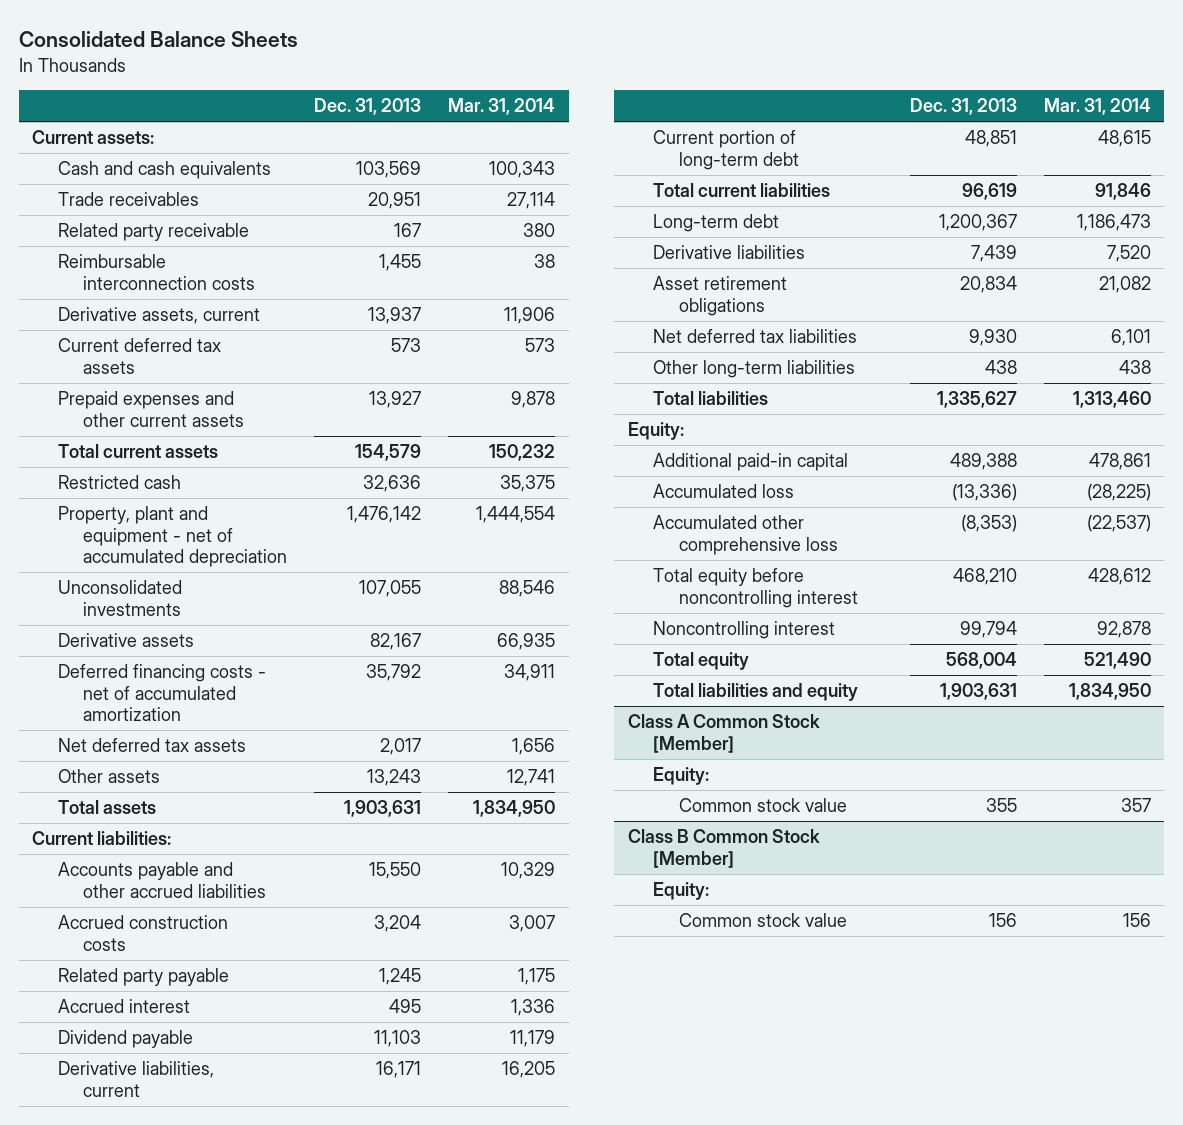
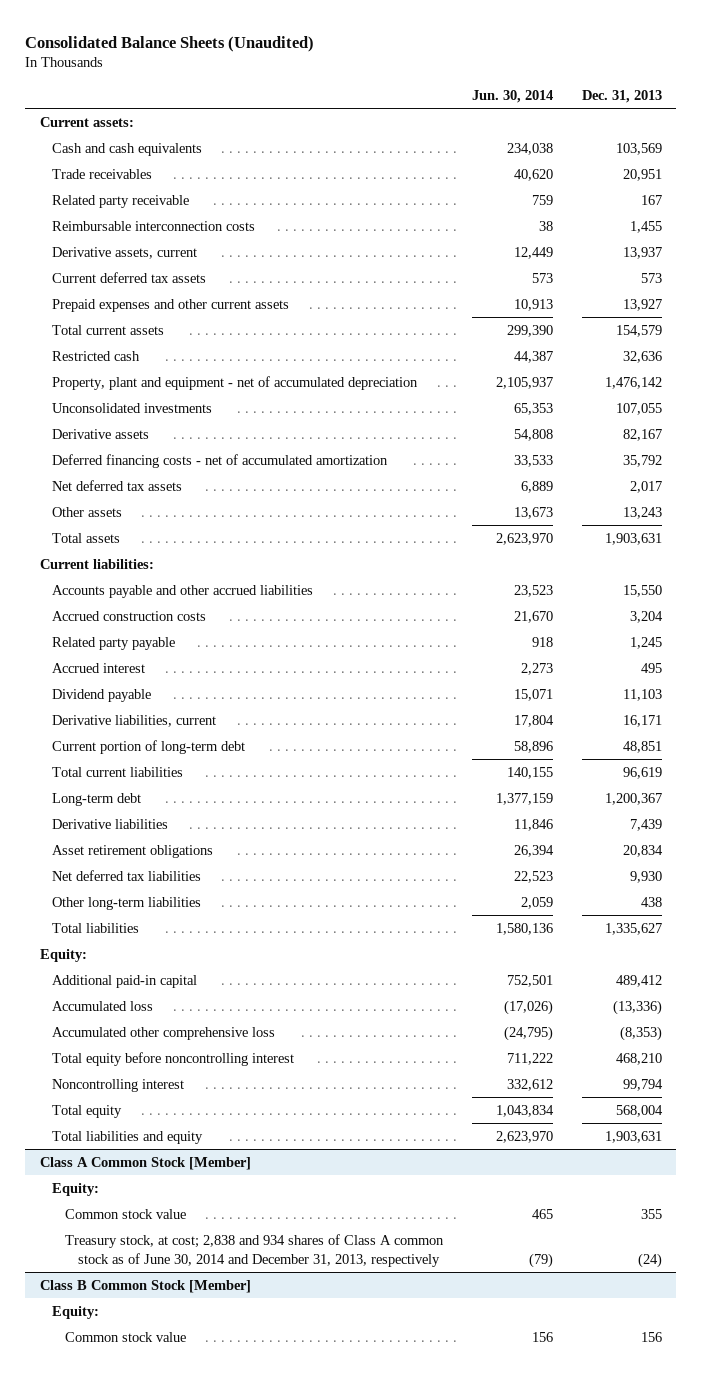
[18,31,298,48] Consolidated Balance Sheets -> [25,35,315,52] Consolidated Balance Sheets (Unaudited)
[448,98,556,116] Mar. 31, 2014 -> none
none -> [471,89,553,103] Jun. 30, 2014
[949,453,1017,471] 489,388 -> [615,974,662,987] 489,412
none -> [64,1233,444,1267] Treasury stock, at cost; 2,838 and 934 shares of Class A common stock as of June 30, 2014 and December 31, 2013, respectively

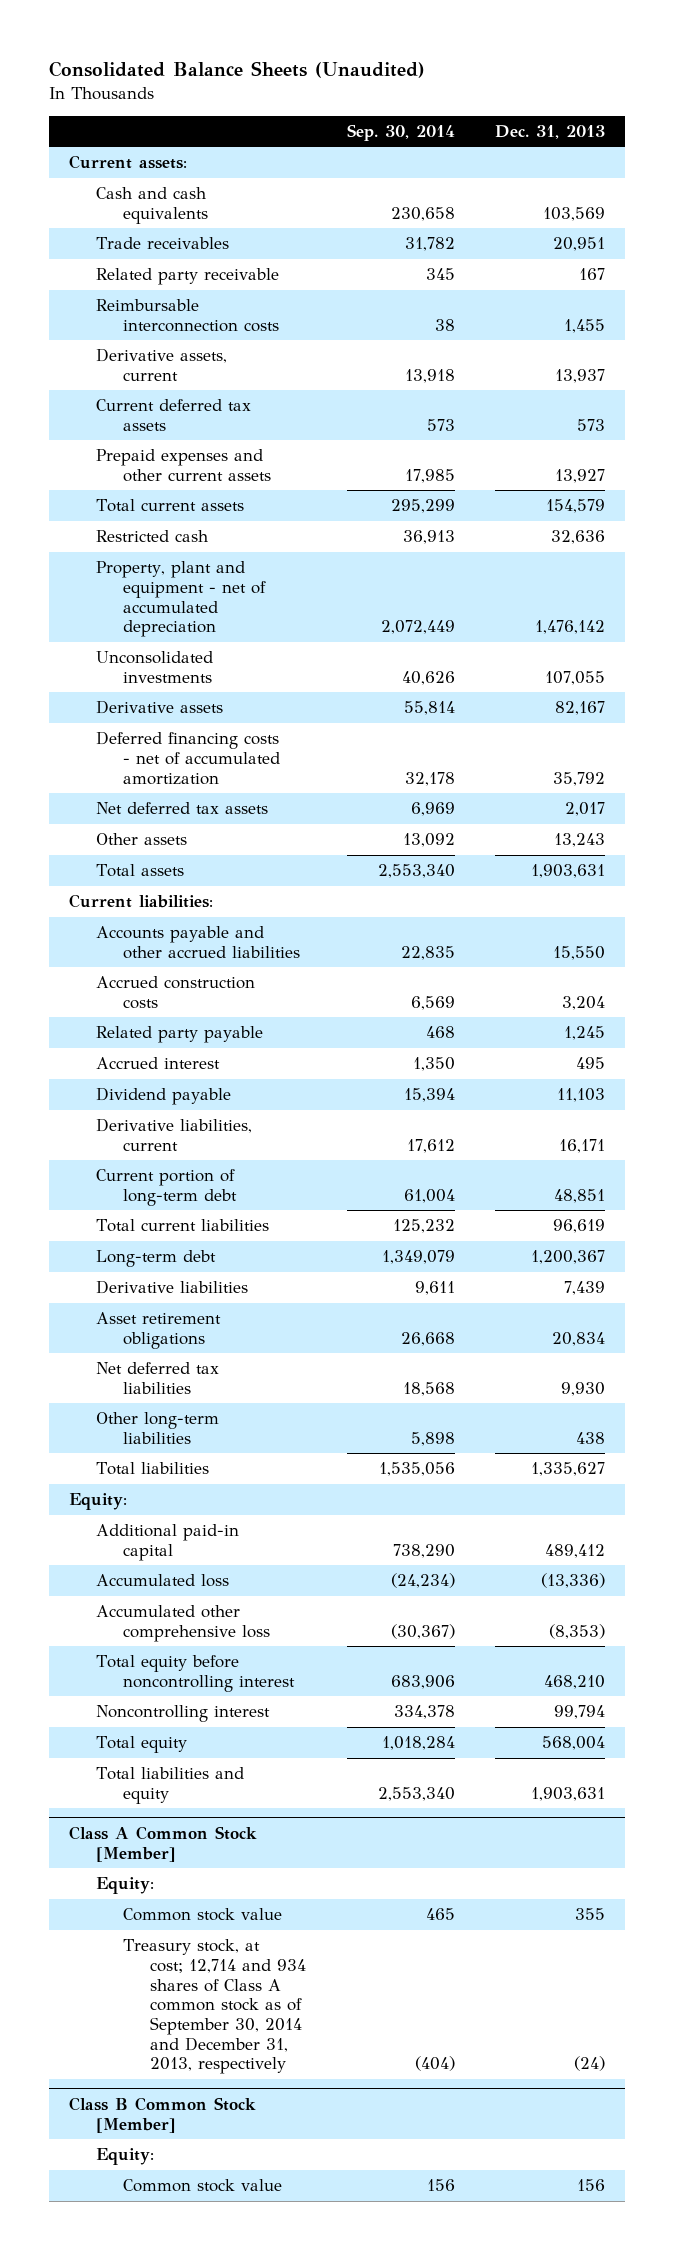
[471,89,553,103] Jun. 30, 2014 -> none
none -> [346,123,455,141] Sep. 30, 2014
[64,1233,444,1267] Treasury stock, at cost; 2,838 and 934 shares of Class A common stock as of June 30, 2014 and December 31, 2013, respectively -> [123,1939,307,2075] Treasury stock, at cost; 12,714 and 934 shares of Class A common stock as of September 30, 2014 and December 31, 2013, respectively

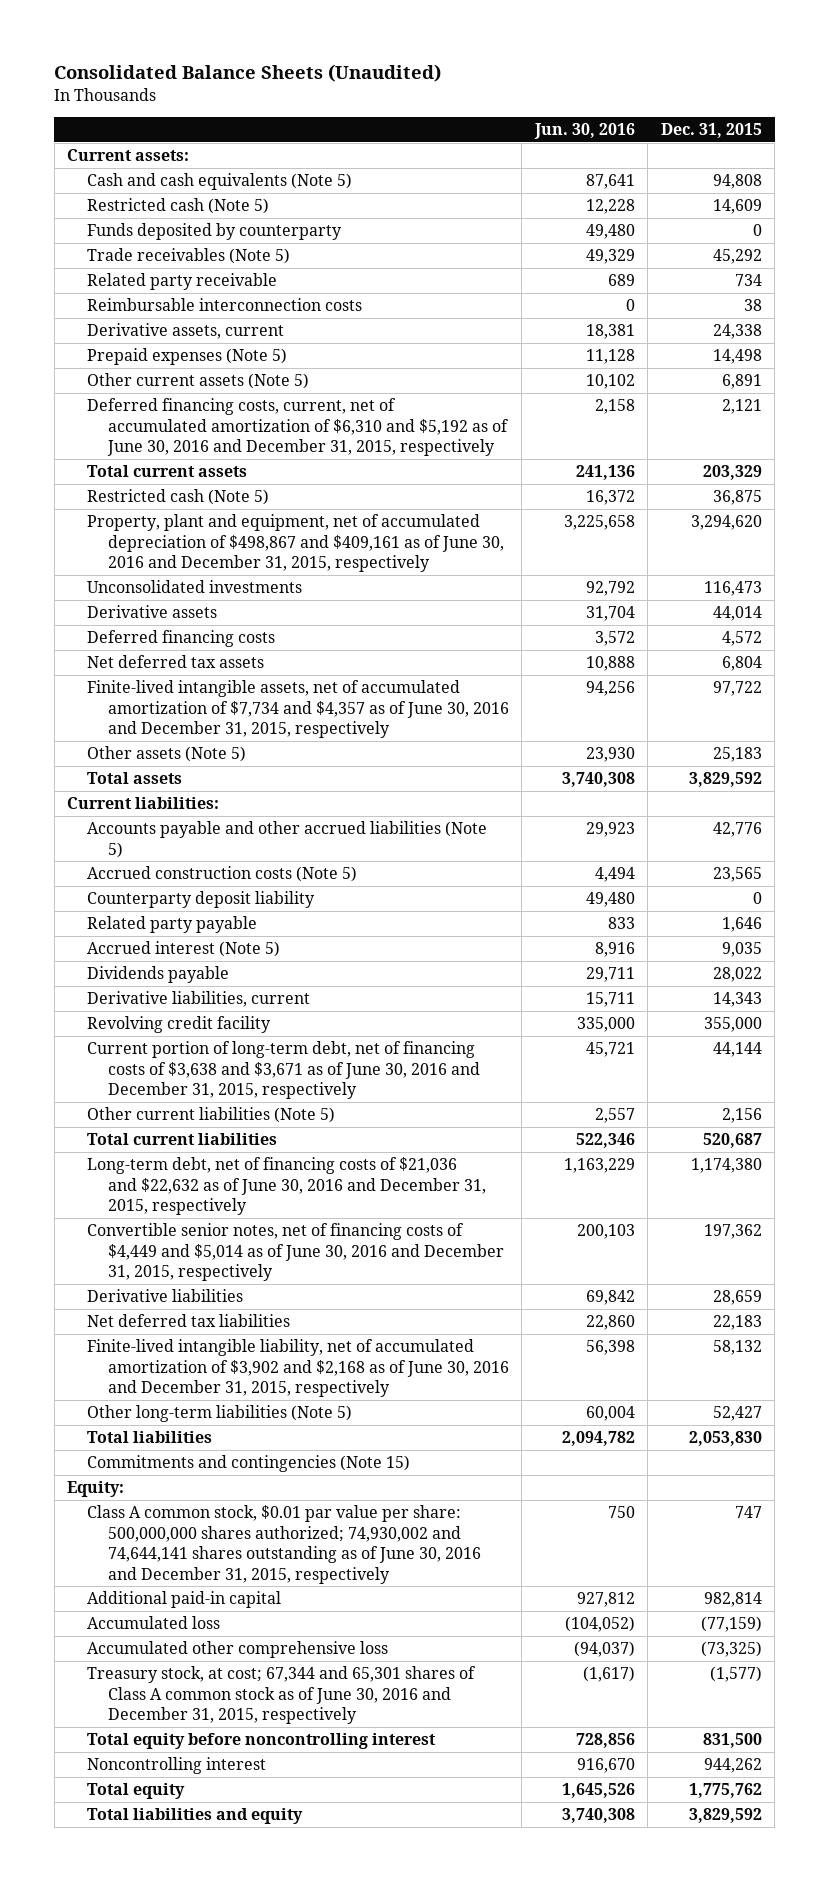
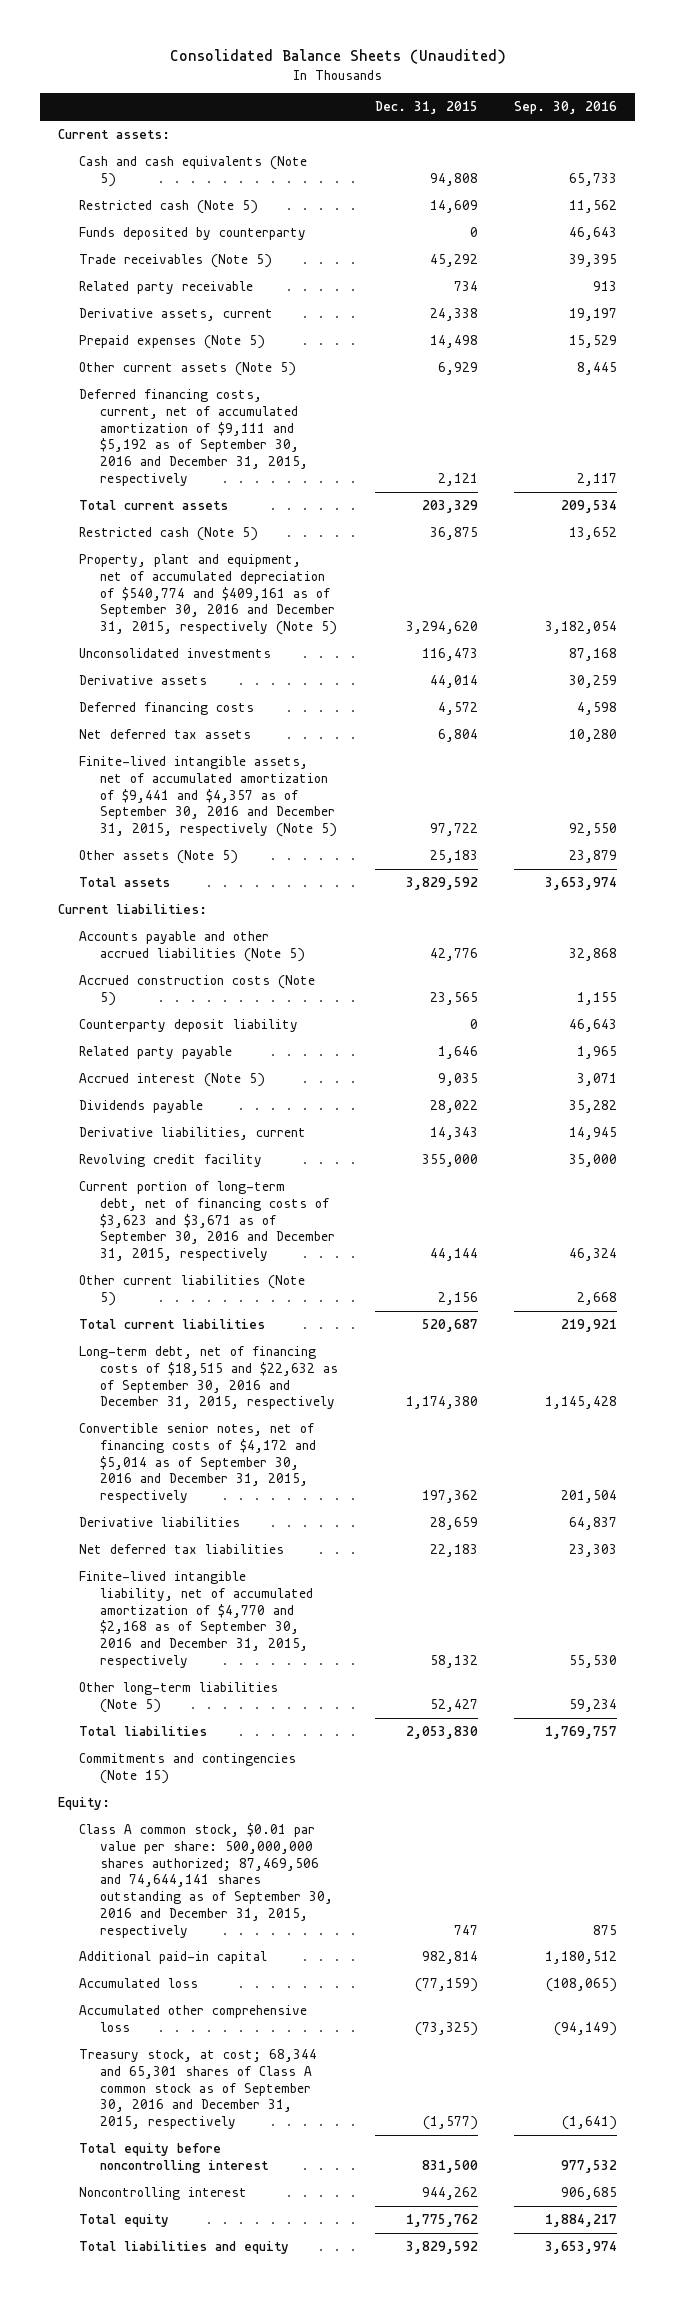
[533,123,635,140] Jun. 30, 2016 -> none
none -> [514,101,618,115] Sep. 30, 2016
[87,298,363,312] Reimbursable interconnection costs -> none
[721,374,762,390] 6,891 -> [437,362,478,376] 6,929
[87,398,509,457] Deferred financing costs, current, net of accumulated amortization of $6,310 and $5,192 as of June 30, 2016 and December 31, 2015, respectively -> [79,389,309,486] Deferred financing costs, current, net of accumulated amortization of $9,111 and $5,192 as of September 30, 2016 and December 31, 2015, respectively
[87,514,504,573] Property, plant and equipment, net of accumulated depreciation of $498,867 and $409,161 as of June 30, 2016 and December 31, 2015, respectively -> [79,554,338,636] Property, plant and equipment, net of accumulated depreciation of $540,774 and $409,161 as of September 30, 2016 and December 31, 2015, respectively (Note 5)
[87,680,509,739] Finite-lived intangible assets, net of accumulated amortization of $7,734 and $4,357 as of June 30, 2016 and December 31, 2015, respectively -> [79,756,338,838] Finite-lived intangible assets, net of accumulated amortization of $9,441 and $4,357 as of September 30, 2016 and December 31, 2015, respectively (Note 5)
[87,1041,480,1100] Current portion of long-term debt, net of financing costs of $3,638 and $3,671 as of June 30, 2016 and December 31, 2015, respectively -> [79,1181,336,1262] Current portion of long-term debt, net of financing costs of $3,623 and $3,671 as of September 30, 2016 and December 31, 2015, respectively
[87,1157,486,1216] Long-term debt, net of financing costs of $21,036 and $22,632 as of June 30, 2016 and December 31, 2015, respectively -> [79,1346,339,1410] Long-term debt, net of financing costs of $18,515 and $22,632 as of September 30, 2016 and December 31, 2015, respectively
[87,1223,504,1282] Convertible senior notes, net of financing costs of $4,449 and $5,014 as of June 30, 2016 and December 31, 2015, respectively -> [79,1423,317,1504] Convertible senior notes, net of financing costs of $4,172 and $5,014 as of September 30, 2016 and December 31, 2015, respectively
[87,1339,509,1398] Finite-lived intangible liability, net of accumulated amortization of $3,902 and $2,168 as of June 30, 2016 and December 31, 2015, respectively -> [79,1571,314,1668] Finite-lived intangible liability, net of accumulated amortization of $4,770 and $2,168 as of September 30, 2016 and December 31, 2015, respectively
[87,1505,481,1584] Class A common stock, $0.01 par value per share: 500,000,000 shares authorized; 74,930,002 and 74,644,141 shares outstanding as of June 30, 2016 and December 31, 2015, respectively -> [79,1823,334,1938] Class A common stock, $0.01 par value per share: 500,000,000 shares authorized; 87,469,506 and 74,644,141 shares outstanding as of September 30, 2016 and December 31, 2015, respectively
[87,1666,477,1725] Treasury stock, at cost; 67,344 and 65,301 shares of Class A common stock as of June 30, 2016 and December 31, 2015, respectively -> [79,2049,318,2130] Treasury stock, at cost; 68,344 and 65,301 shares of Class A common stock as of September 30, 2016 and December 31, 2015, respectively

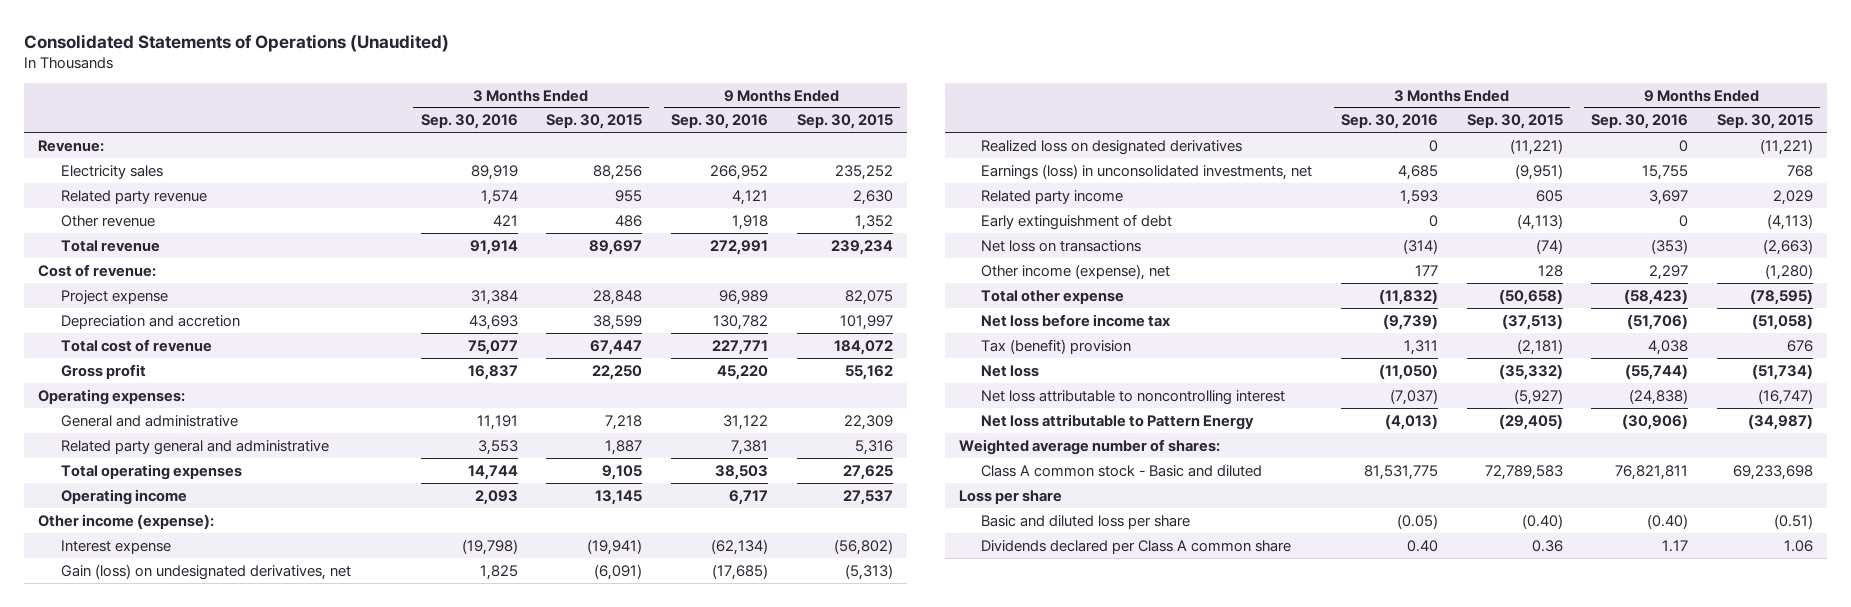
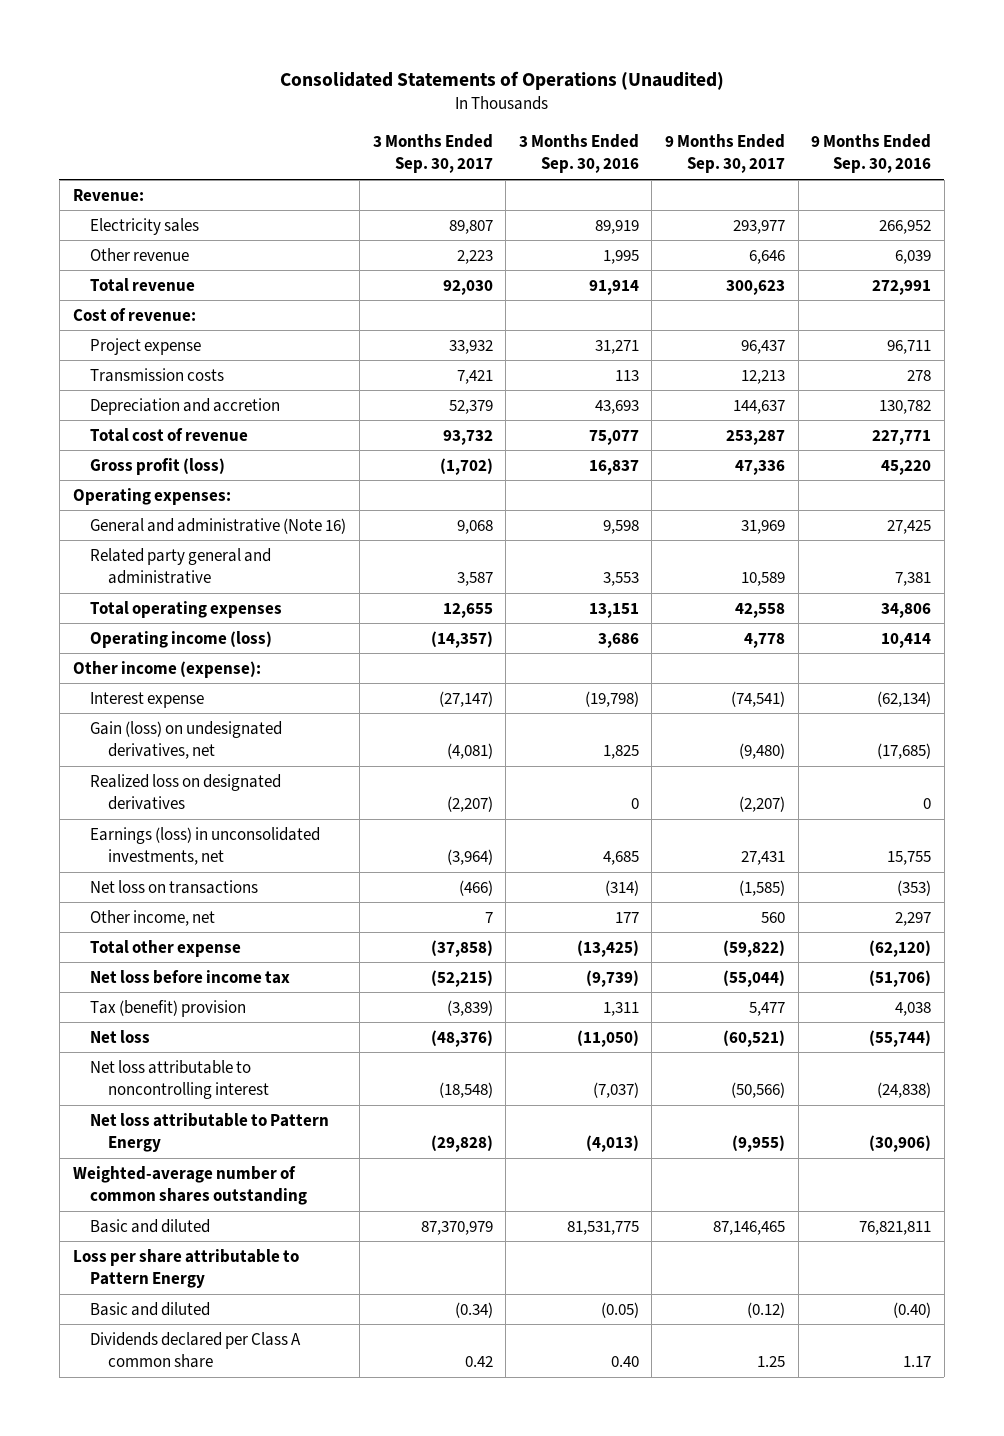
[546,114,643,130] Sep. 30, 2015 -> none
[796,114,893,130] Sep. 30, 2015 -> none
none -> [372,134,493,174] 3 Months Ended Sep. 30, 2017
none -> [665,134,786,174] 9 Months Ended Sep. 30, 2017
[60,189,207,204] Related party revenue -> none
[492,214,518,226] 421 -> [602,249,639,264] 1,995
[731,214,768,230] 1,918 -> [895,249,932,264] 6,039
[470,289,518,305] 31,384 -> [594,339,639,354] 31,271
[718,289,768,305] 96,989 -> [887,339,932,354] 96,711
none -> [90,367,225,382] Transmission costs
[60,363,146,379] Gross profit -> [90,457,226,475] Gross profit (loss)
[60,414,238,427] General and administrative -> [90,517,347,534] General and administrative (Note 16)
[476,414,518,430] 11,191 -> [602,519,639,534] 9,598
[722,414,768,430] 31,122 -> [887,519,932,534] 27,425
[467,464,518,480] 14,744 -> [588,602,639,618] 13,151
[714,464,768,480] 38,503 -> [881,602,932,618] 34,806
[60,488,187,505] Operating income -> [90,630,273,648] Operating income (loss)
[474,489,518,505] 2,093 -> [597,632,639,648] 3,686
[728,489,768,505] 6,717 -> [881,632,932,648] 10,414
[981,189,1124,204] Related party income -> none
[981,213,1173,230] Early extinguishment of debt -> none
[981,263,1171,280] Other income (expense), net -> [90,909,216,926] Other income, net
[1378,288,1438,305] (11,832) -> [576,939,639,957] (13,425)
[1624,288,1689,305] (58,423) -> [869,939,932,957] (62,120)
[958,438,1220,455] Weighted average number of shares: -> [72,1165,308,1206] Weighted-average number of common shares outstanding
[981,464,1263,477] Class A common stock - Basic and diluted -> [90,1218,211,1233] Basic and diluted
[958,489,1062,504] Loss per share -> [72,1248,299,1289] Loss per share attributable to Pattern Energy
[981,514,1191,529] Basic and diluted loss per share -> [90,1301,211,1316] Basic and diluted

